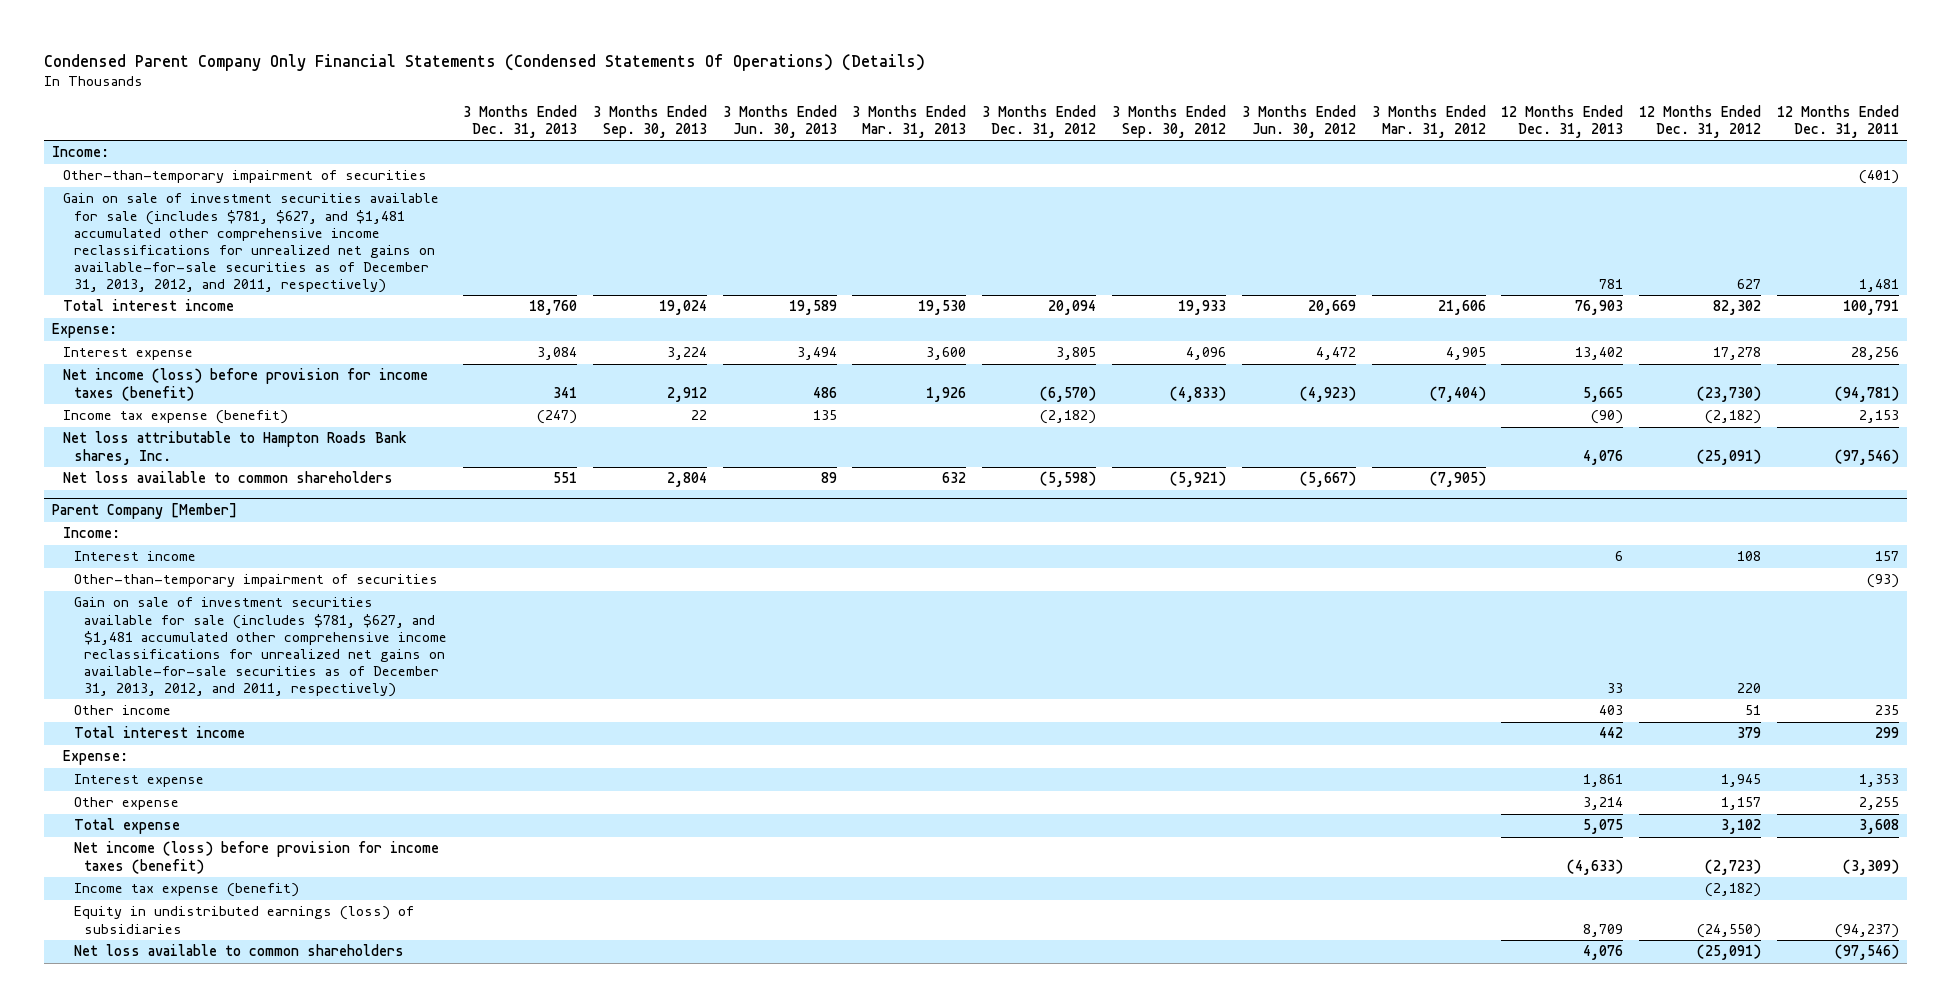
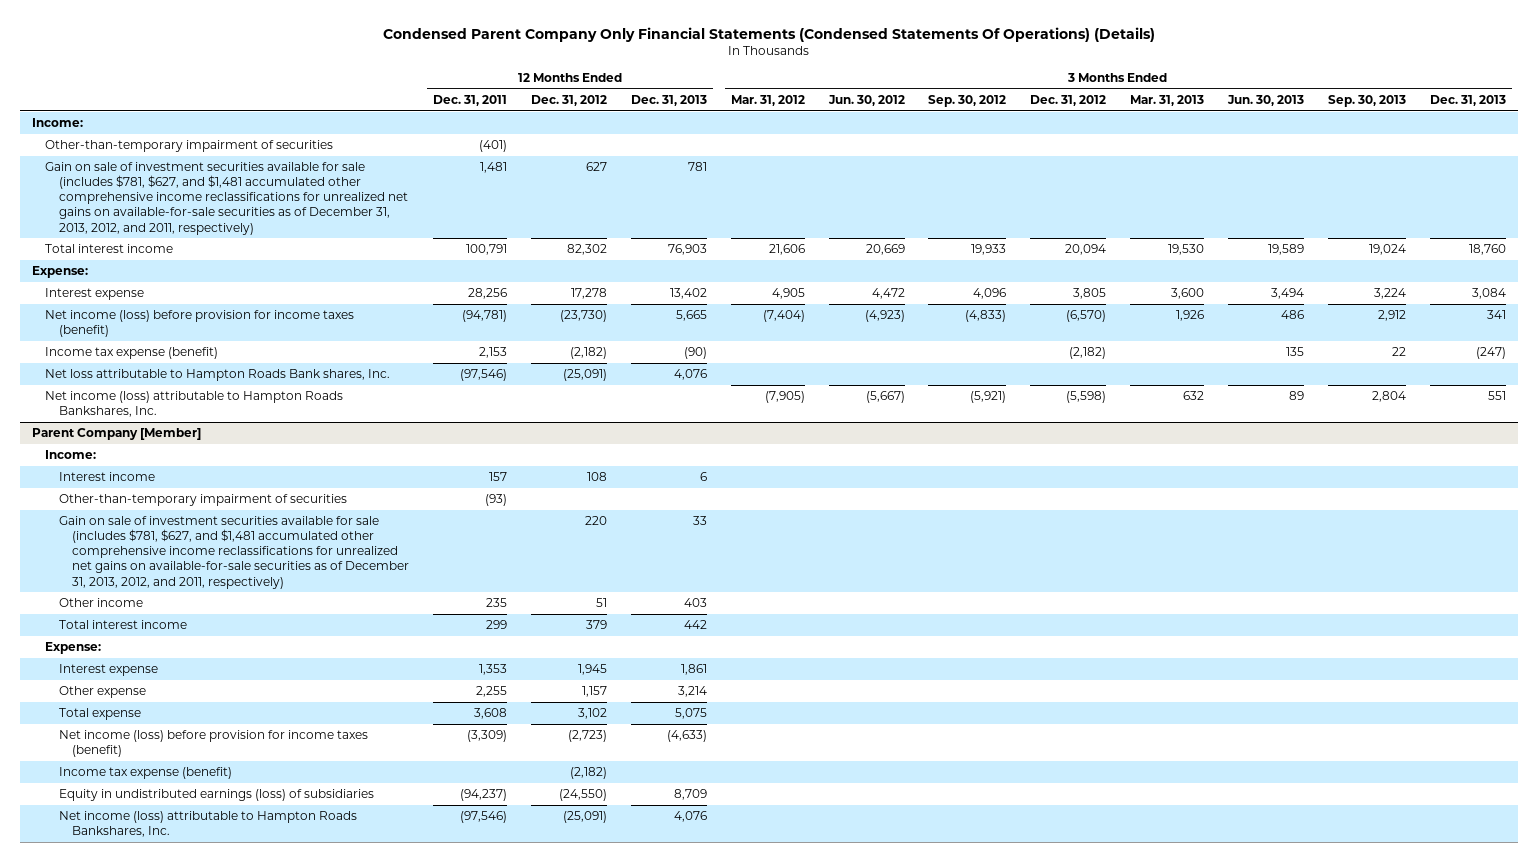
[63,471,394,484] Net loss available to common shareholders -> [45,391,344,418] Net income (loss) attributable to Hampton Roads Bankshares, Inc.
[73,944,404,957] Net loss available to common shareholders -> [58,811,357,838] Net income (loss) attributable to Hampton Roads Bankshares, Inc.

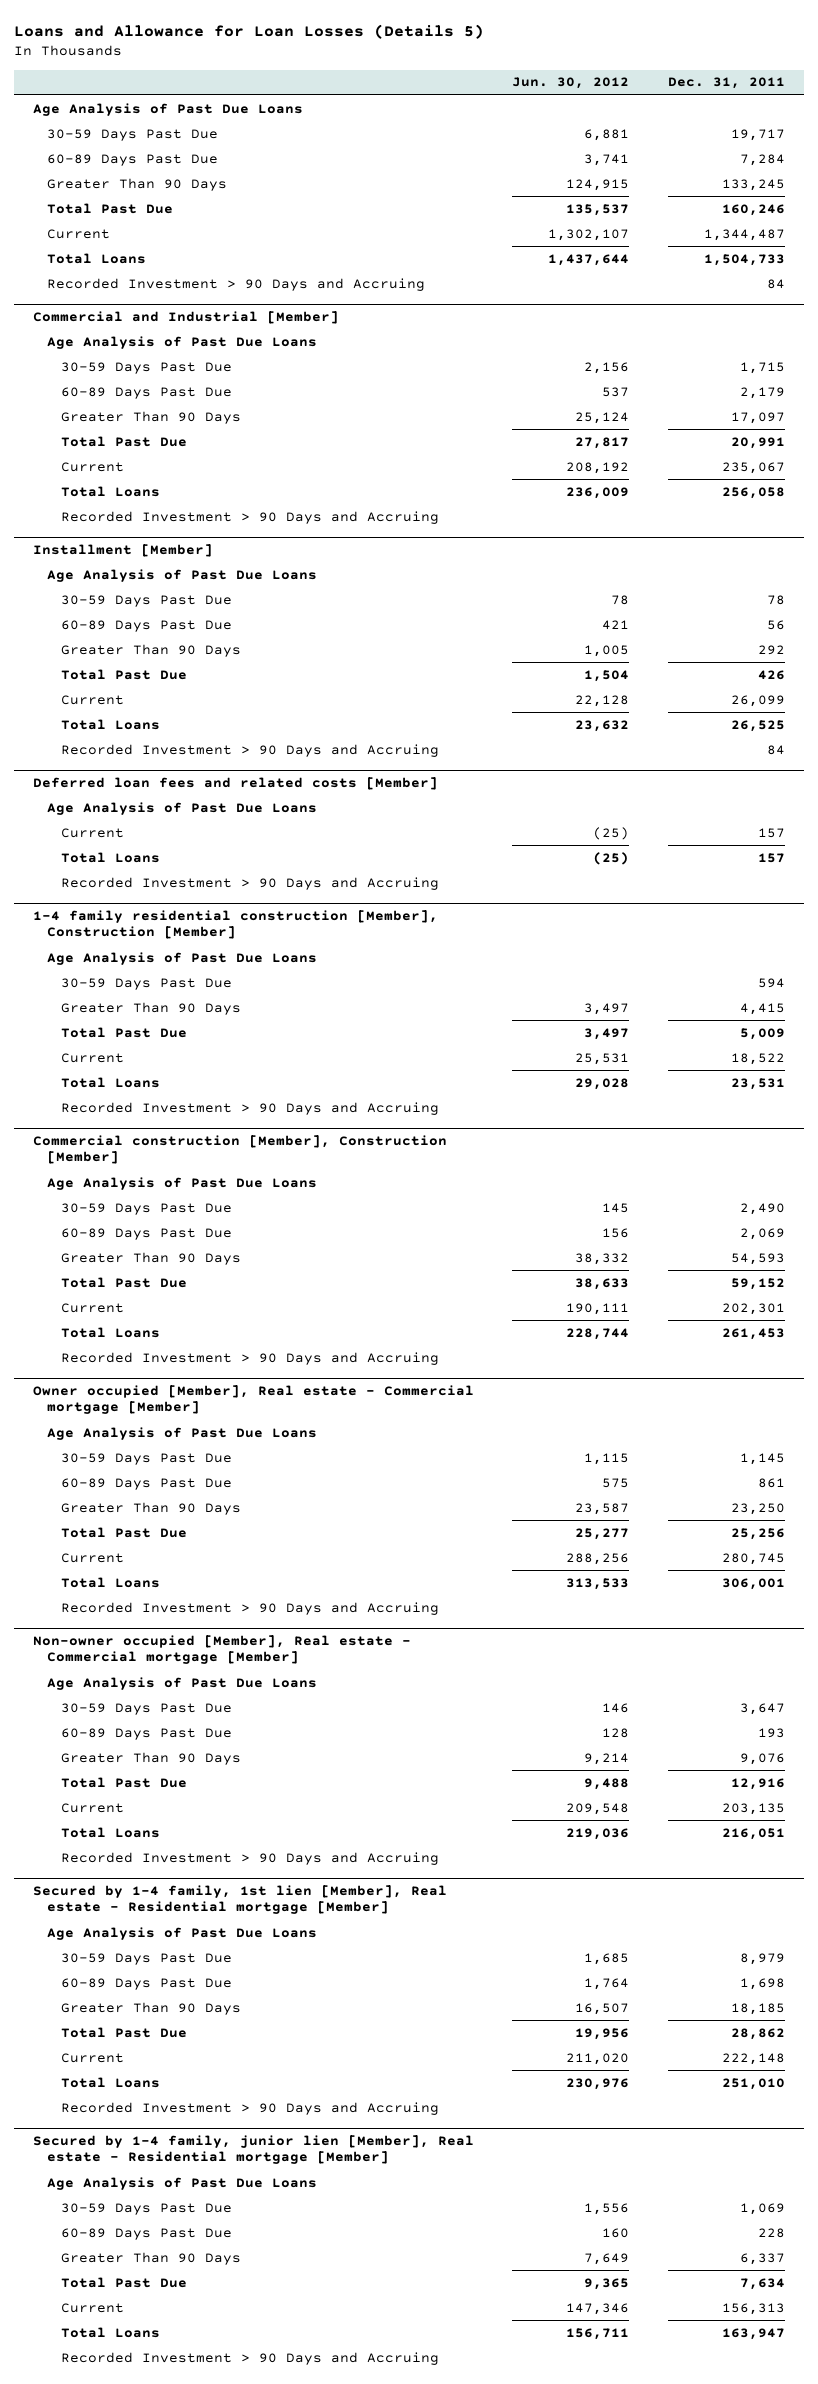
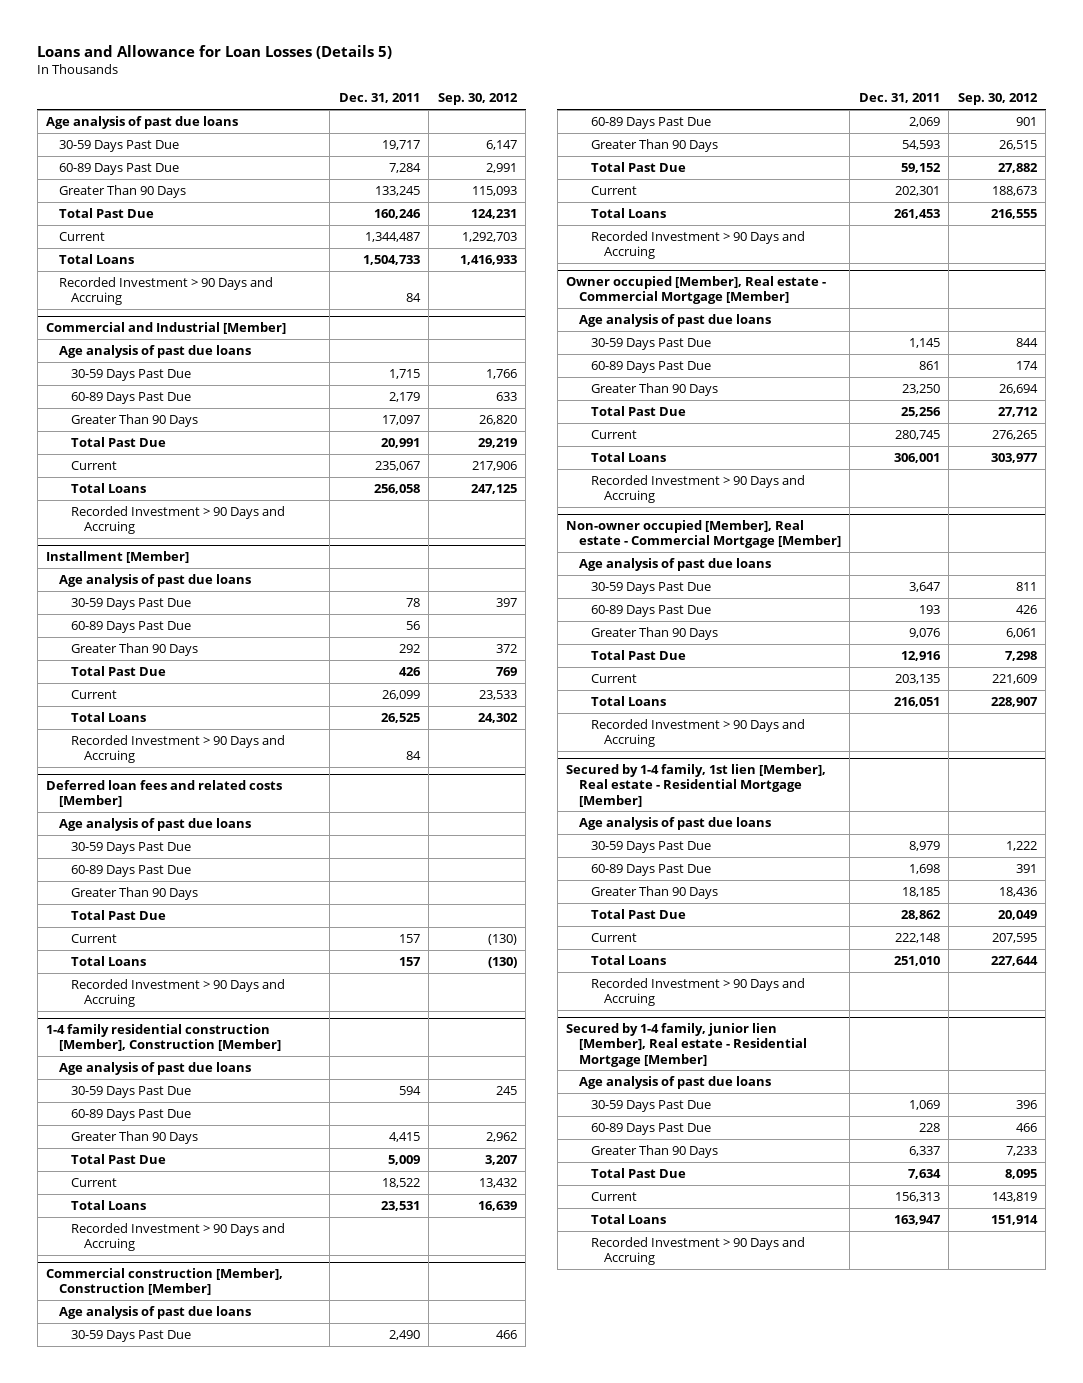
[512,77,630,90] Jun. 30, 2012 -> none
none -> [437,93,518,106] Sep. 30, 2012
[33,102,304,116] Age Analysis of Past Due Loans -> [46,115,239,129] Age analysis of past due loans
[47,335,318,349] Age Analysis of Past Due Loans -> [58,344,251,358] Age analysis of past due loans
[47,568,318,582] Age Analysis of Past Due Loans -> [58,573,251,587] Age analysis of past due loans
[47,801,318,815] Age Analysis of Past Due Loans -> [58,817,251,831] Age analysis of past due loans
none -> [71,841,192,854] 30-59 Days Past Due
none -> [71,864,192,877] 60-89 Days Past Due
none -> [71,886,199,900] Greater Than 90 Days
none -> [71,909,167,920] Total Past Due
[47,951,318,965] Age Analysis of Past Due Loans -> [58,1061,251,1075] Age analysis of past due loans
none -> [71,1108,192,1121] 60-89 Days Past Due
[47,1176,318,1190] Age Analysis of Past Due Loans -> [58,1305,251,1319] Age analysis of past due loans
[33,1385,475,1415] Owner occupied [Member], Real estate - Commercial mortgage [Member] -> [566,276,827,305] Owner occupied [Member], Real estate - Commercial Mortgage [Member]
[47,1426,318,1440] Age Analysis of Past Due Loans -> [578,313,771,327] Age analysis of past due loans
[33,1635,412,1665] Non-owner occupied [Member], Real estate - Commercial mortgage [Member] -> [566,520,841,549] Non-owner occupied [Member], Real estate - Commercial Mortgage [Member]
[47,1676,318,1690] Age Analysis of Past Due Loans -> [578,557,771,571] Age analysis of past due loans
[33,1885,448,1915] Secured by 1-4 family, 1st lien [Member], Real estate - Residential mortgage [Member] -> [566,764,827,807] Secured by 1-4 family, 1st lien [Member], Real estate - Residential Mortgage [Member]
[47,1926,318,1940] Age Analysis of Past Due Loans -> [578,816,771,830] Age analysis of past due loans
[33,2135,475,2165] Secured by 1-4 family, junior lien [Member], Real estate - Residential mortgage [Member] -> [566,1023,807,1067] Secured by 1-4 family, junior lien [Member], Real estate - Residential Mortgage [Member]
[47,2176,318,2190] Age Analysis of Past Due Loans -> [578,1075,771,1089] Age analysis of past due loans

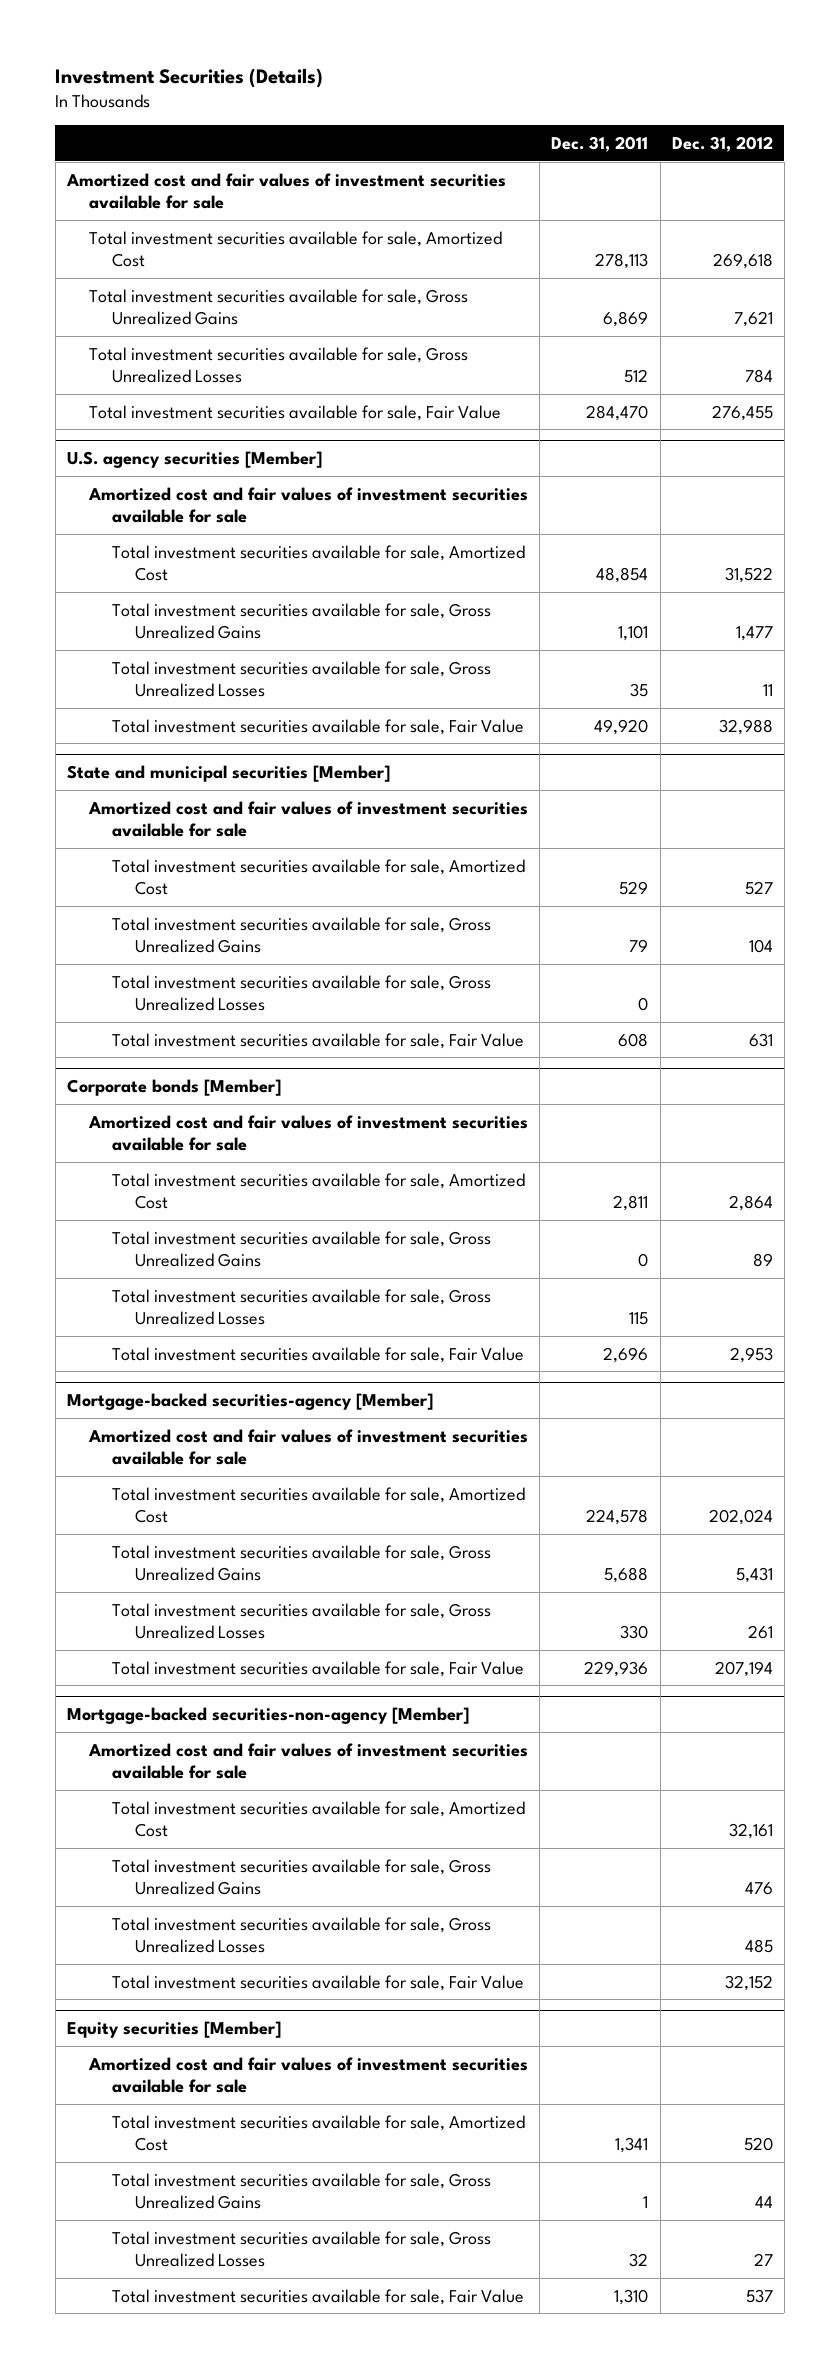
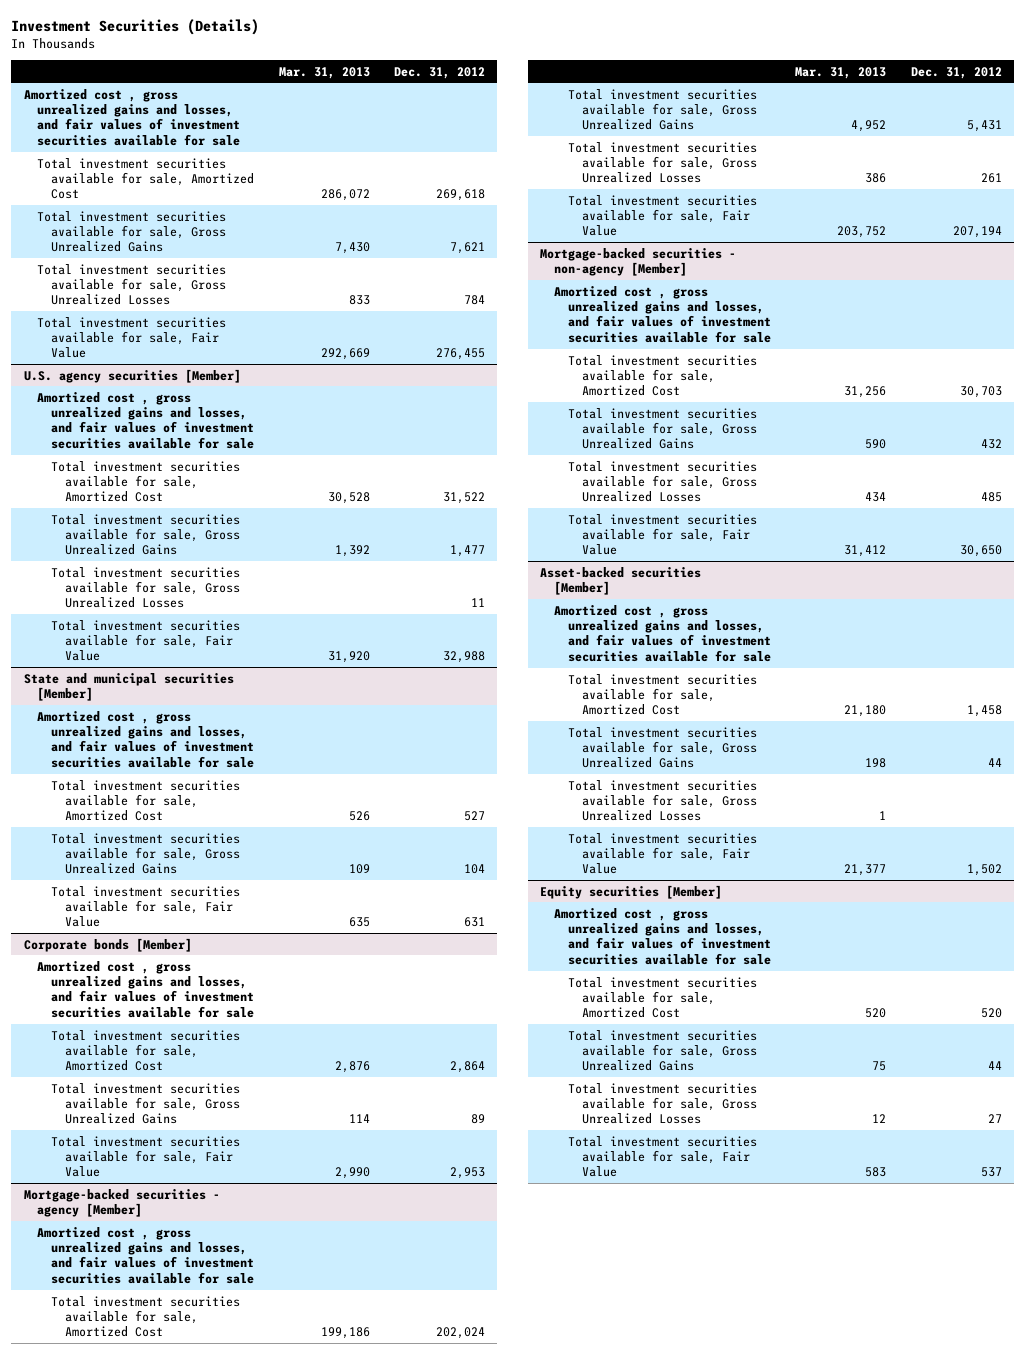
[551,136,649,153] Dec. 31, 2011 -> none
none -> [278,66,370,79] Mar. 31, 2013
[65,172,506,209] Amortized cost and fair values of investment securities available for sale -> [23,88,241,146] Amortized cost , gross unrealized gains and losses, and fair values of investment securities available for sale
[88,486,529,523] Amortized cost and fair values of investment securities available for sale -> [37,391,255,449] Amortized cost , gross unrealized gains and losses, and fair values of investment securities available for sale
[88,800,529,837] Amortized cost and fair values of investment securities available for sale -> [37,710,255,768] Amortized cost , gross unrealized gains and losses, and fair values of investment securities available for sale
[112,974,492,1011] Total investment securities available for sale, Gross Unrealized Losses -> none
[88,1114,529,1151] Amortized cost and fair values of investment securities available for sale -> [37,960,255,1018] Amortized cost , gross unrealized gains and losses, and fair values of investment securities available for sale
[112,1288,492,1325] Total investment securities available for sale, Gross Unrealized Losses -> none
[66,1392,433,1410] Mortgage-backed securities-agency [Member] -> [23,1188,220,1218] Mortgage-backed securities - agency [Member]
[88,1428,529,1465] Amortized cost and fair values of investment securities available for sale -> [37,1226,255,1284] Amortized cost , gross unrealized gains and losses, and fair values of investment securities available for sale
[66,1706,469,1724] Mortgage-backed securities-non-agency [Member] -> [540,247,737,277] Mortgage-backed securities - non-agency [Member]
[88,1742,529,1779] Amortized cost and fair values of investment securities available for sale -> [554,285,772,343] Amortized cost , gross unrealized gains and losses, and fair values of investment securities available for sale
[728,1822,773,1839] 32,161 -> [959,386,1002,399] 30,703
[744,1881,773,1895] 476 -> [980,439,1002,450] 432
[724,1974,773,1991] 32,152 -> [959,545,1002,558] 30,650
none -> [540,566,702,596] Asset-backed securities [Member]
none -> [554,604,772,662] Amortized cost , gross unrealized gains and losses, and fair values of investment securities available for sale
none -> [568,673,758,716] Total investment securities available for sale, Amortized Cost
none -> [568,726,758,769] Total investment securities available for sale, Gross Unrealized Gains
none -> [568,779,758,822] Total investment securities available for sale, Gross Unrealized Losses
none -> [568,832,758,875] Total investment securities available for sale, Fair Value
[88,2056,529,2093] Amortized cost and fair values of investment securities available for sale -> [554,907,772,965] Amortized cost , gross unrealized gains and losses, and fair values of investment securities available for sale

